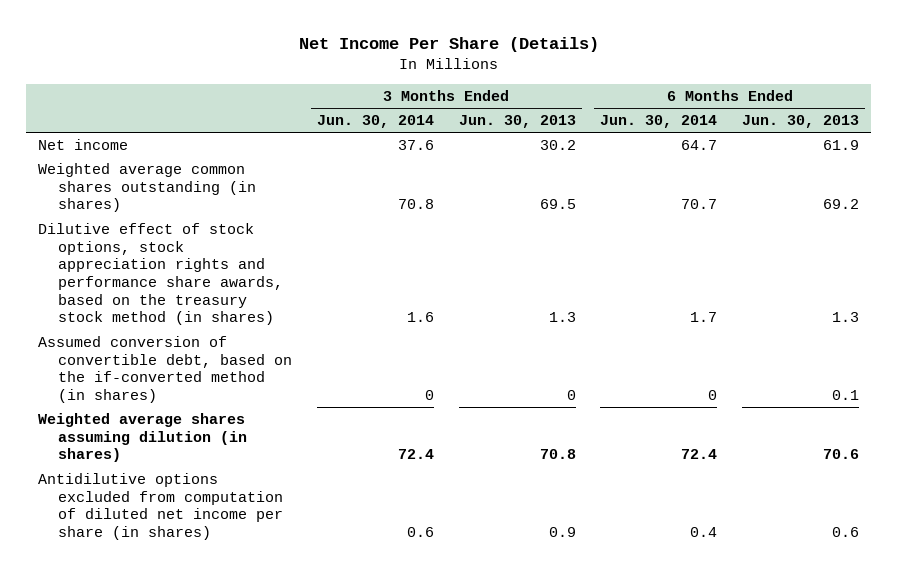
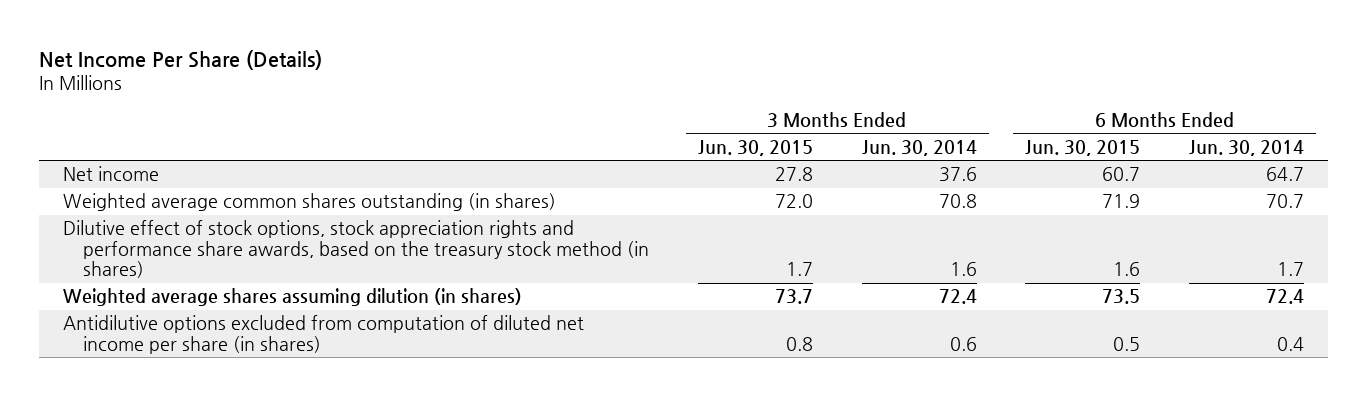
[458,115,576,129] Jun. 30, 2013 -> none
[742,115,860,129] Jun. 30, 2013 -> none
none -> [697,140,813,157] Jun. 30, 2015
none -> [1025,140,1141,157] Jun. 30, 2015
[38,336,292,404] Assumed conversion of convertible debt, based on the if-converted method (in shares) -> none

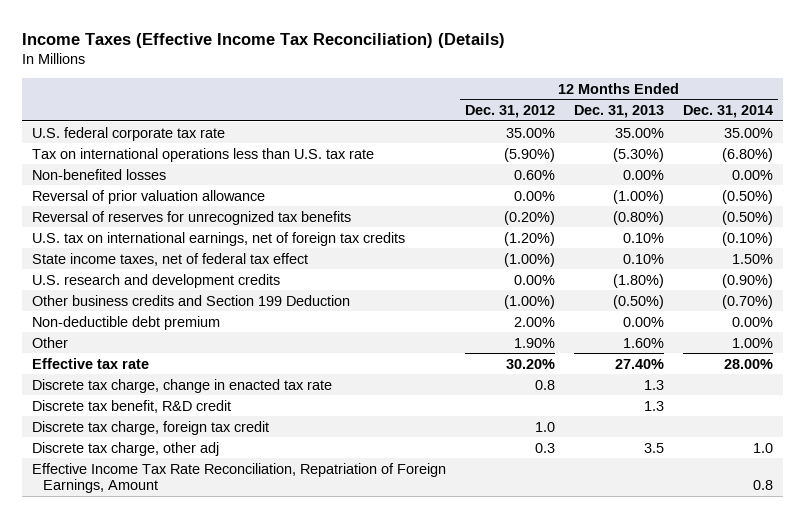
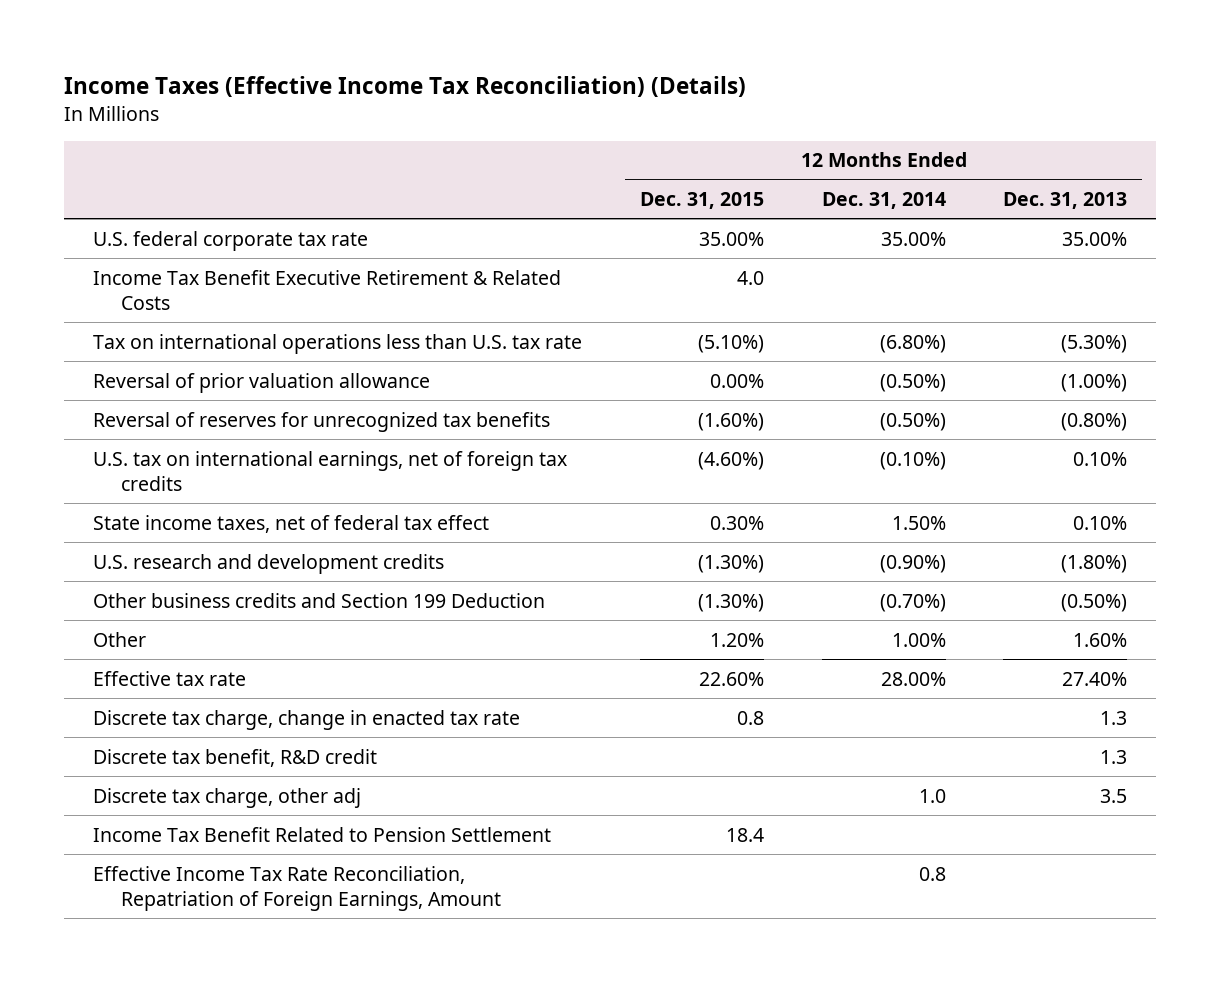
[464,104,555,118] Dec. 31, 2012 -> none
none -> [639,192,764,210] Dec. 31, 2015
none -> [92,269,561,310] Income Tax Benefit Executive Retirement & Related Costs
[31,168,166,180] Non-benefited losses -> none
[31,315,220,330] Non-deductible debt premium -> none
[31,420,269,435] Discrete tax charge, foreign tax credit -> none
none -> [92,826,551,842] Income Tax Benefit Related to Pension Settlement

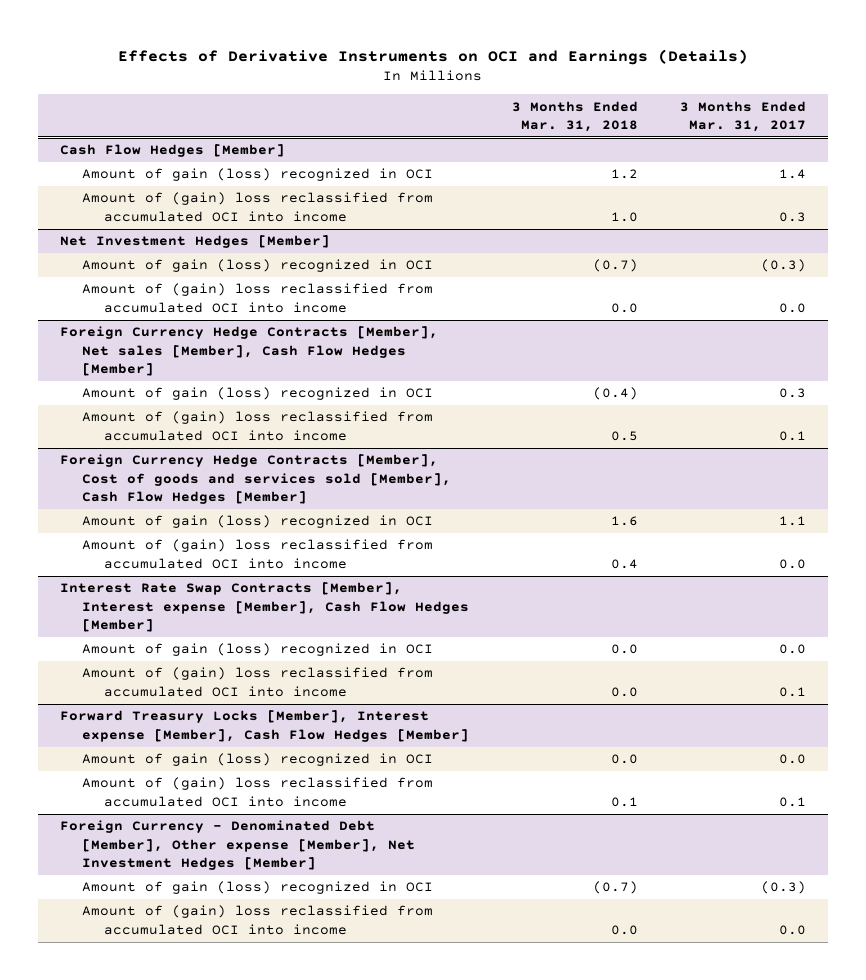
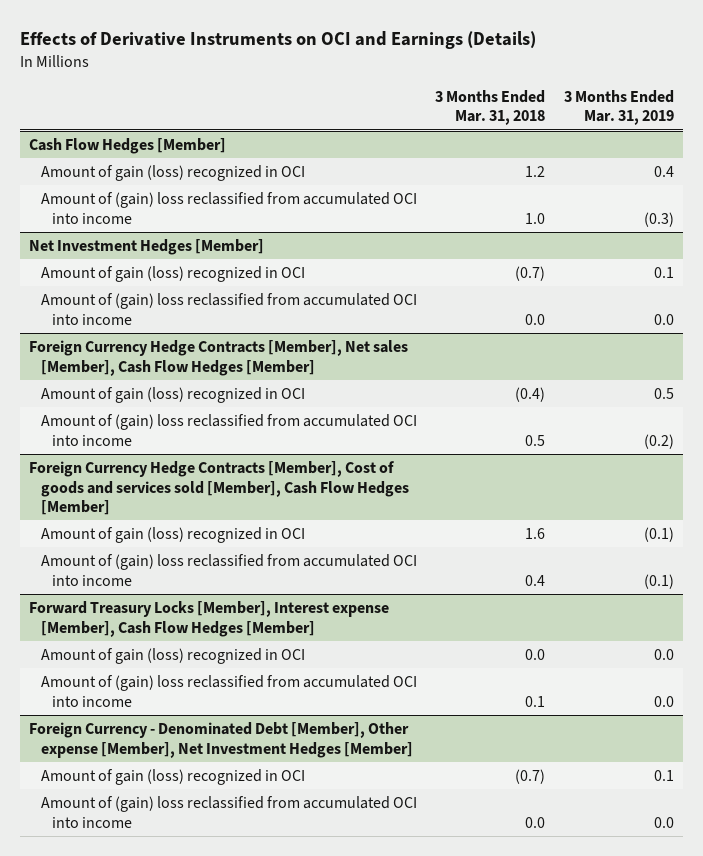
[680,100,807,132] 3 Months Ended Mar. 31, 2017 -> none
none -> [563,89,674,126] 3 Months Ended Mar. 31, 2019
[59,582,469,632] Interest Rate Swap Contracts [Member], Interest expense [Member], Cash Flow Hedges [Member] -> none
[81,643,433,657] Amount of gain (loss) recognized in OCI -> none
[81,667,433,697] Amount of (gain) loss reclassified from accumulated OCI into income -> none

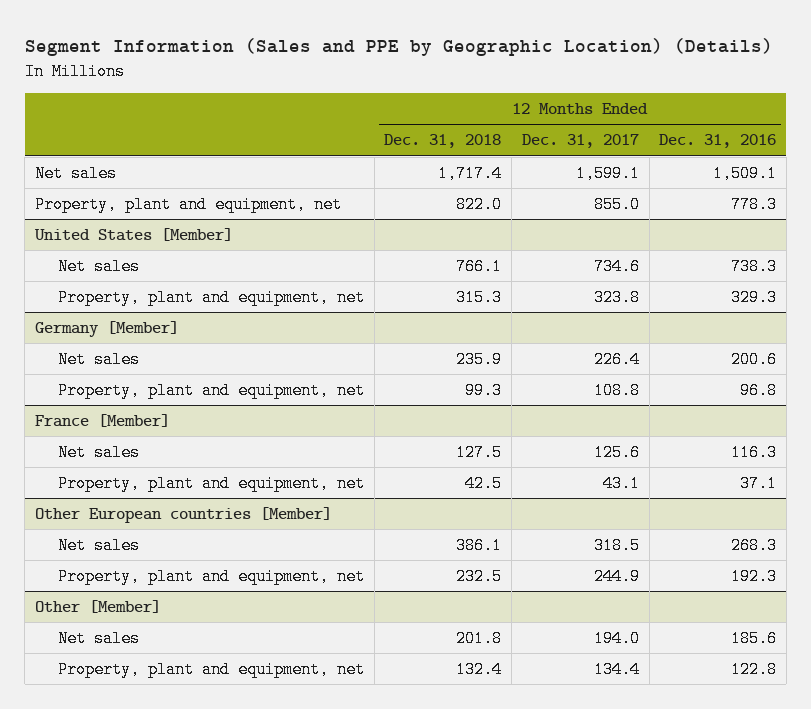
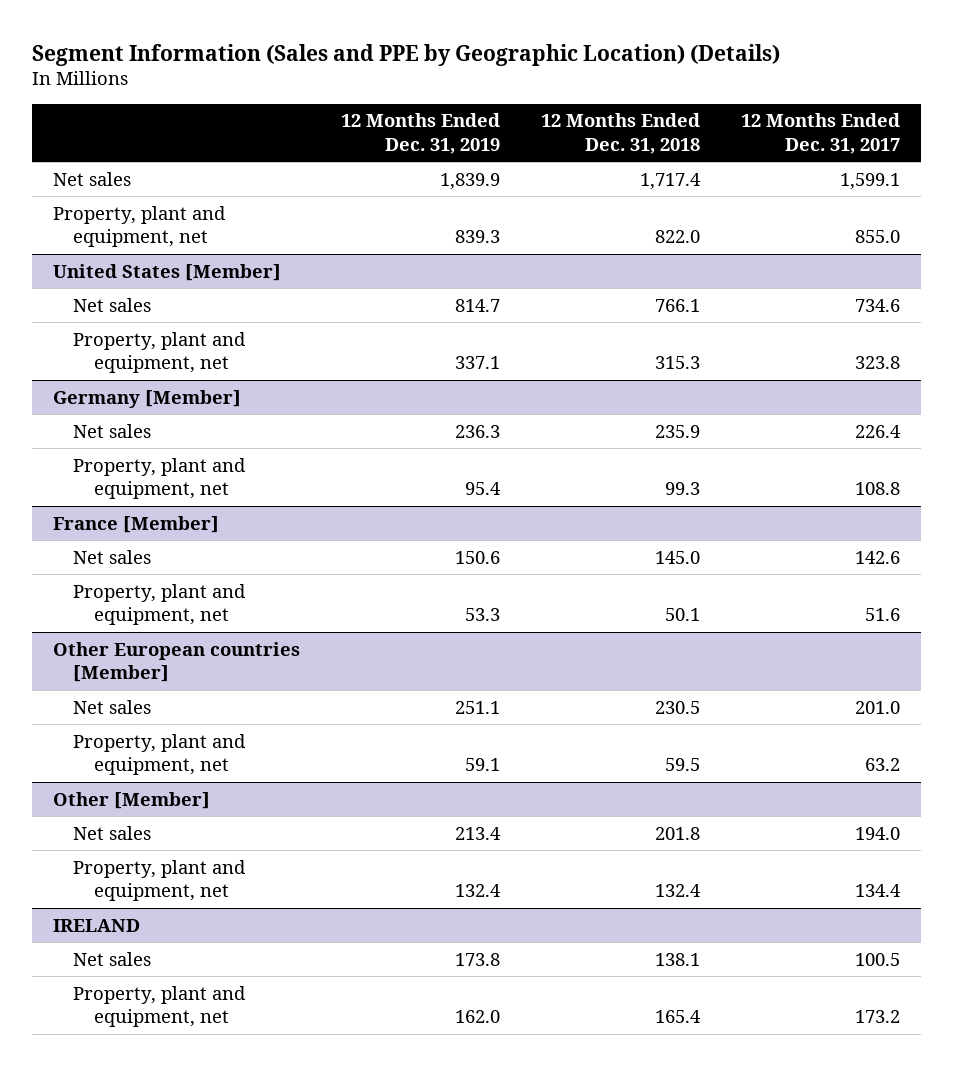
[659,134,777,149] Dec. 31, 2016 -> none
none -> [340,113,500,155] 12 Months Ended Dec. 31, 2019
[456,443,503,461] 127.5 -> [654,550,700,564] 145.0
[593,443,640,461] 125.6 -> [855,550,901,564] 142.6
[465,474,503,492] 42.5 -> [664,608,700,622] 50.1
[602,474,640,492] 43.1 -> [865,608,901,622] 51.6
[456,536,503,554] 386.1 -> [654,700,700,714] 230.5
[593,536,640,554] 318.5 -> [855,700,901,714] 201.0
[456,567,503,585] 232.5 -> [664,758,700,772] 59.5
[593,567,640,585] 244.9 -> [865,758,901,772] 63.2
none -> [52,918,140,932] IRELAND
none -> [73,951,152,966] Net sales
none -> [73,985,247,1028] Property, plant and equipment, net

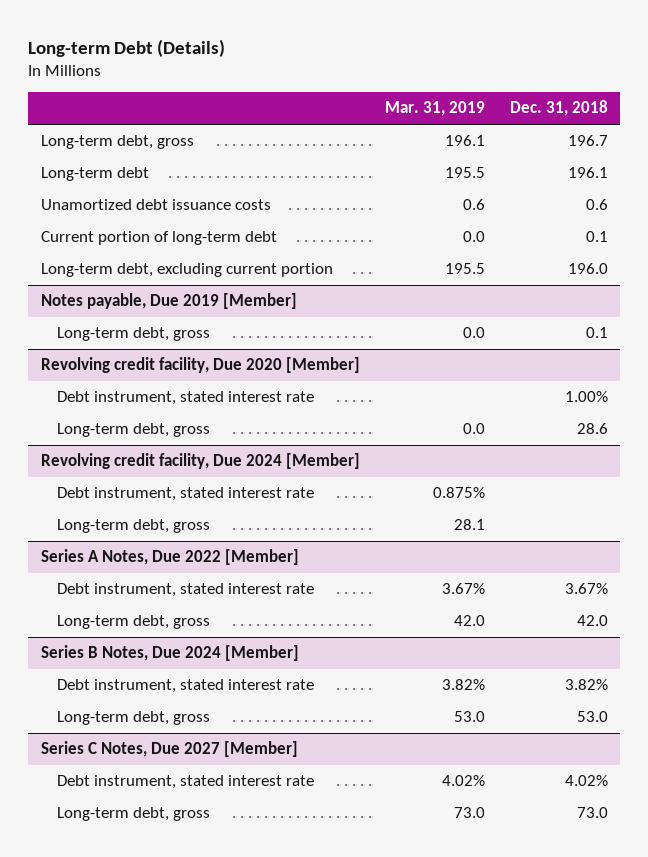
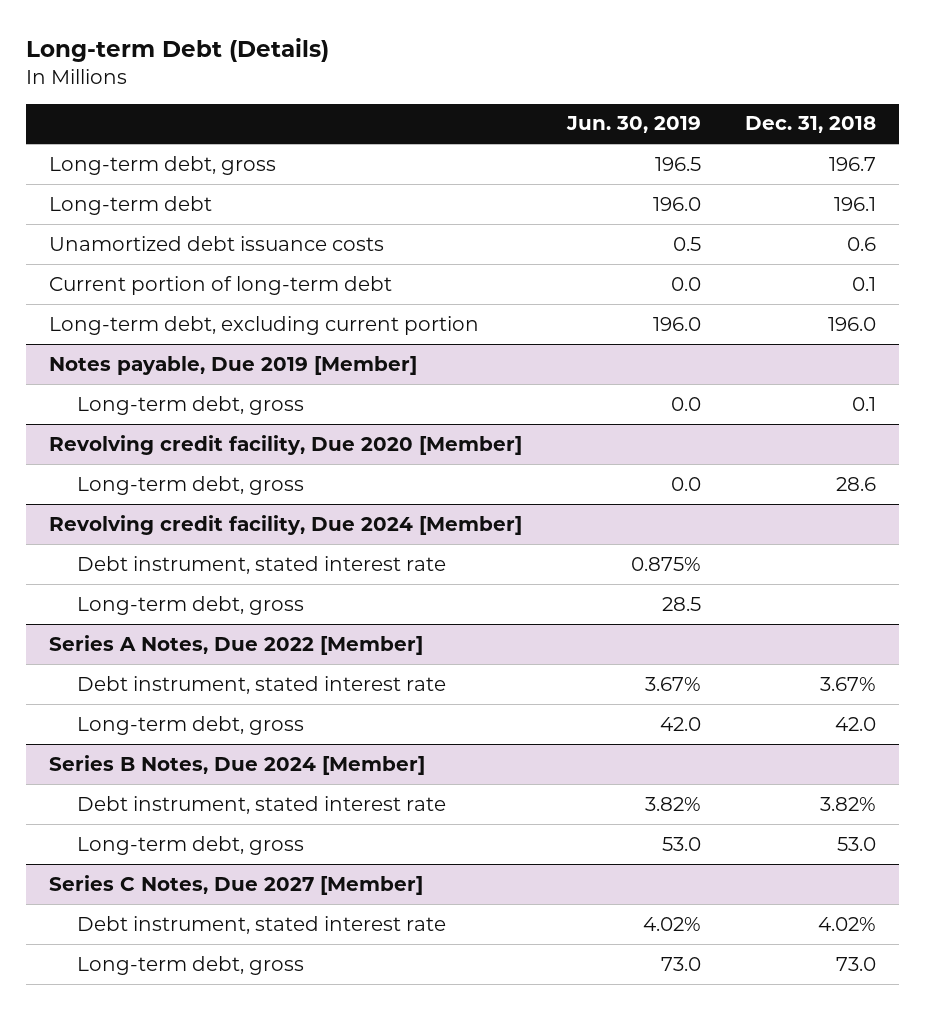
[384,101,485,117] Mar. 31, 2019 -> none
none -> [565,116,701,134] Jun. 30, 2019
[57,391,315,406] Debt instrument, stated interest rate -> none

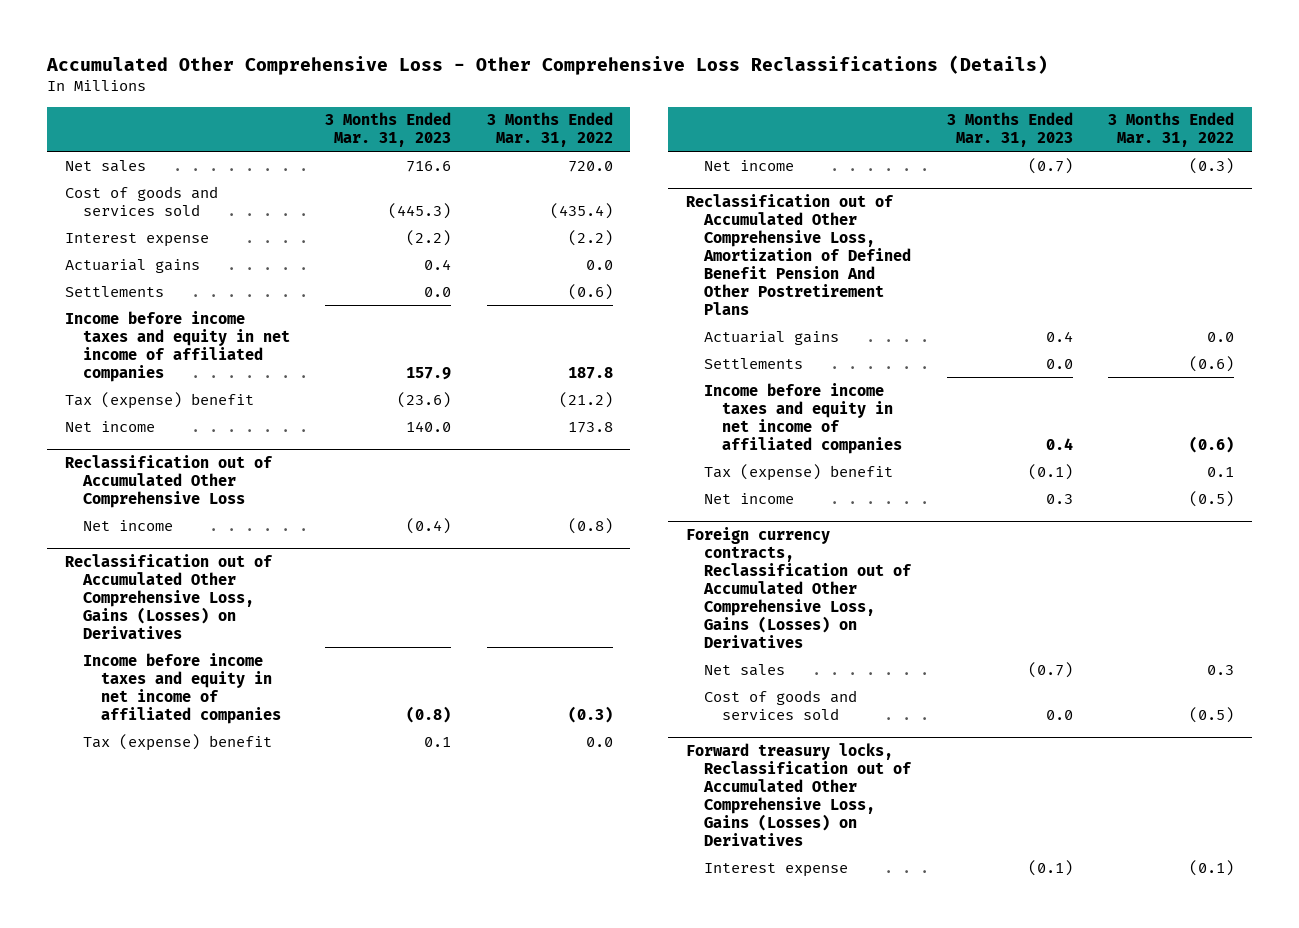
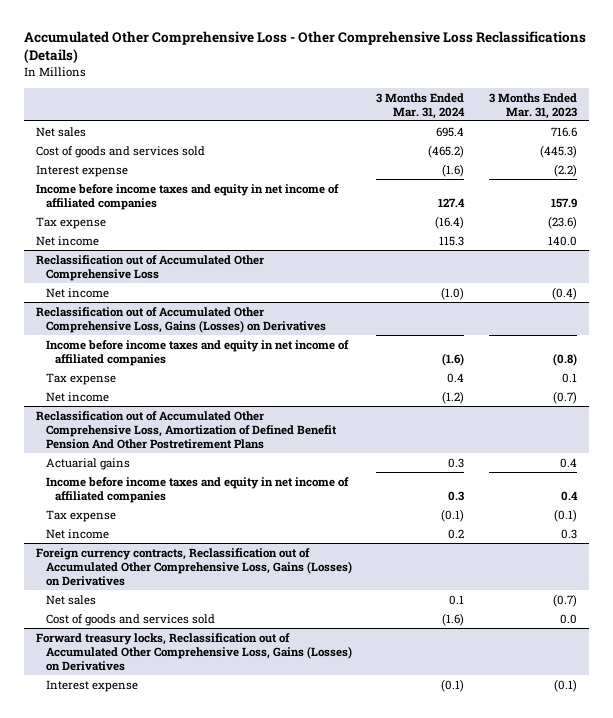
[486,112,613,148] 3 Months Ended Mar. 31, 2022 -> none
none -> [376,92,466,119] 3 Months Ended Mar. 31, 2024
[64,258,200,273] Actuarial gains -> none
[64,285,164,297] Settlements -> none
[64,391,254,409] Tax (expense) benefit -> [36,216,107,229] Tax expense
[82,733,272,751] Tax (expense) benefit -> [45,372,116,385] Tax expense
[704,357,804,369] Settlements -> none
[704,463,894,481] Tax (expense) benefit -> [45,509,116,522] Tax expense

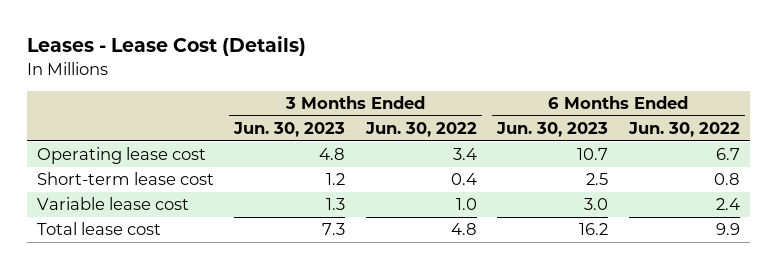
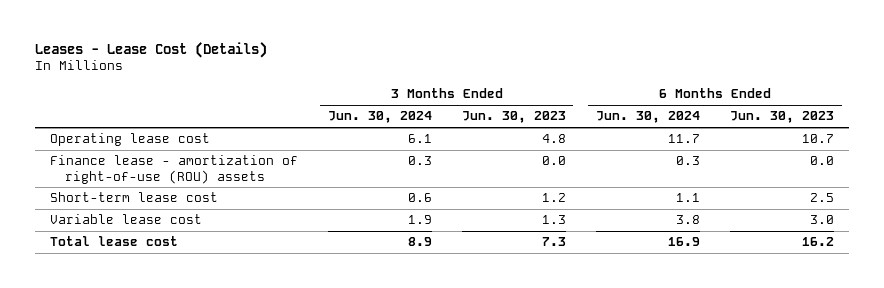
[364,122,477,138] Jun. 30, 2022 -> none
[627,122,740,138] Jun. 30, 2022 -> none
none -> [327,111,432,124] Jun. 30, 2024
none -> [596,111,701,124] Jun. 30, 2024
none -> [49,155,298,184] Finance lease - amortization of right-of-use (ROU) assets

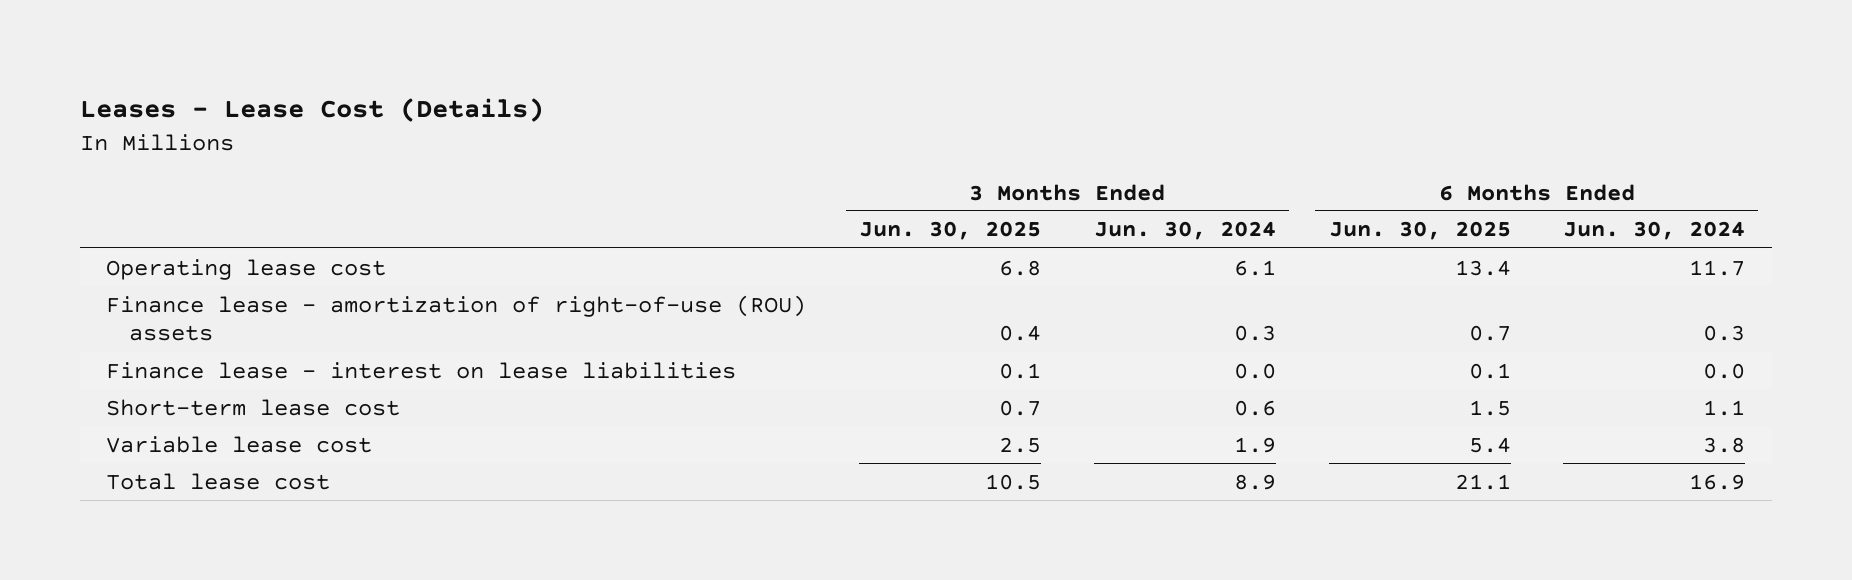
[461,111,566,124] Jun. 30, 2023 -> none
[730,111,835,124] Jun. 30, 2023 -> none
none -> [859,221,1042,241] Jun. 30, 2025
none -> [1328,221,1511,241] Jun. 30, 2025
none -> [106,361,737,379] Finance lease - interest on lease liabilities

